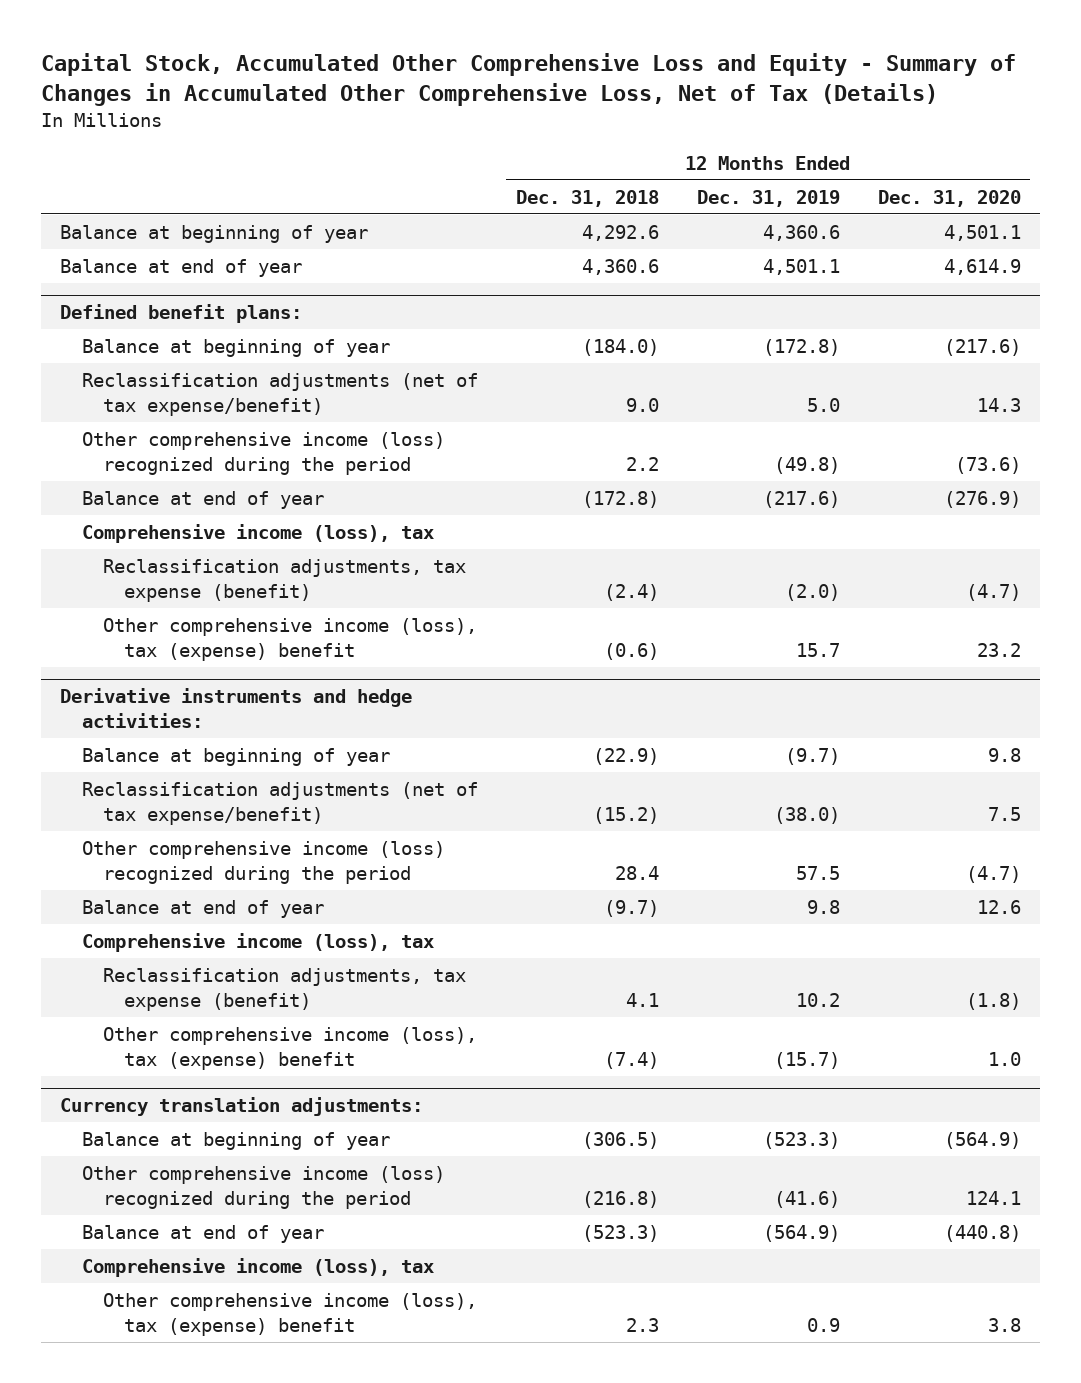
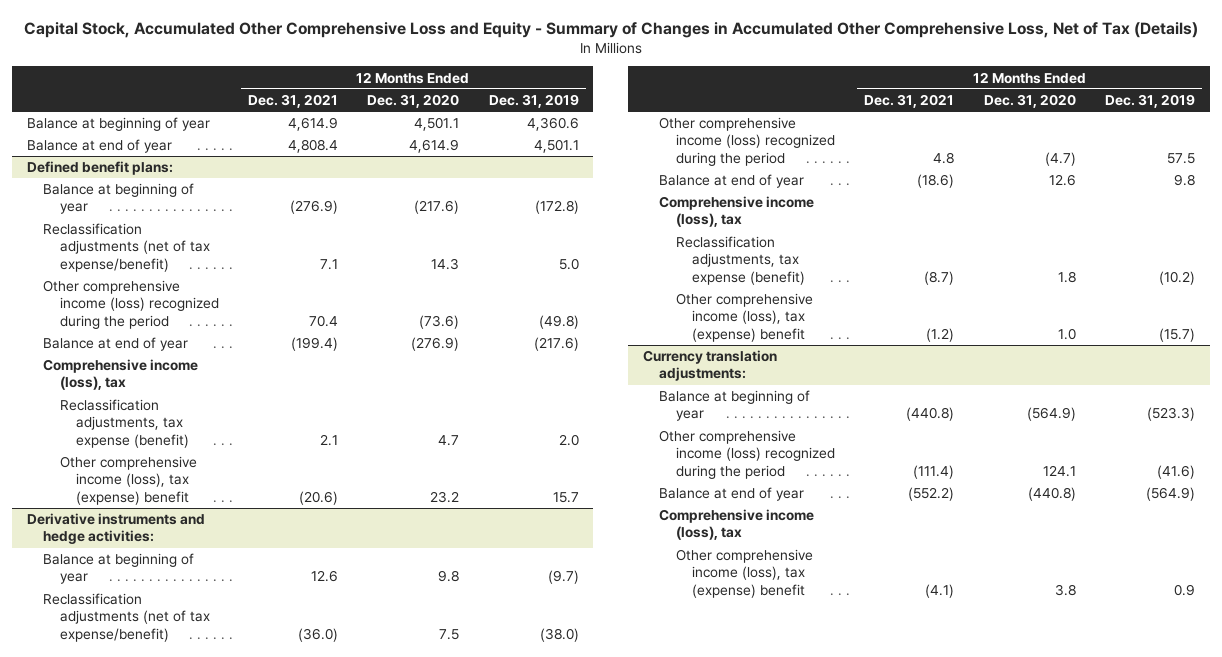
[515,189,659,207] Dec. 31, 2018 -> none
none -> [247,94,338,109] Dec. 31, 2021
[784,583,840,601] (2.0) -> [558,433,579,446] 2.0
[965,583,1021,601] (4.7) -> [438,434,460,446] 4.7
[795,992,840,1007] 10.2 -> [1159,270,1196,285] (10.2)
[965,992,1021,1010] (1.8) -> [1057,270,1076,283] 1.8

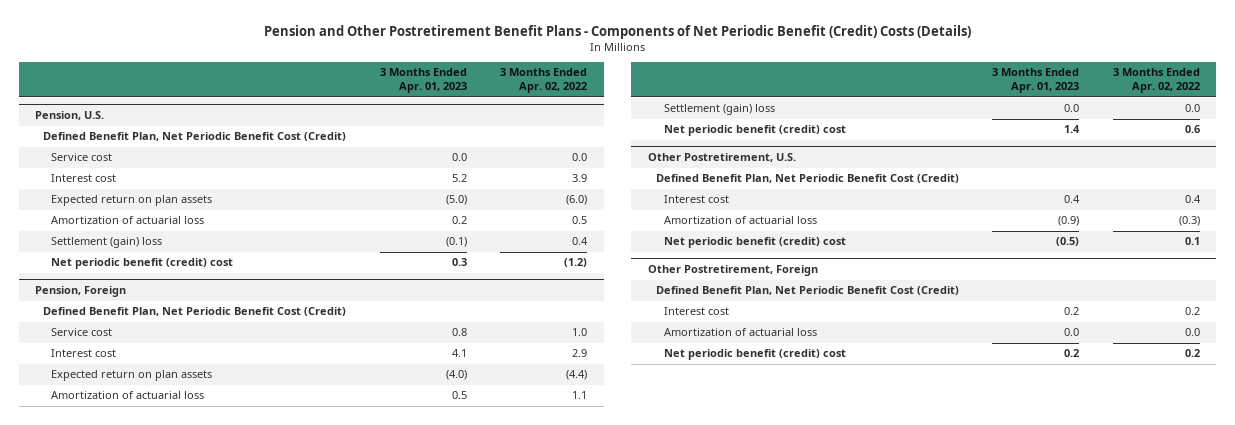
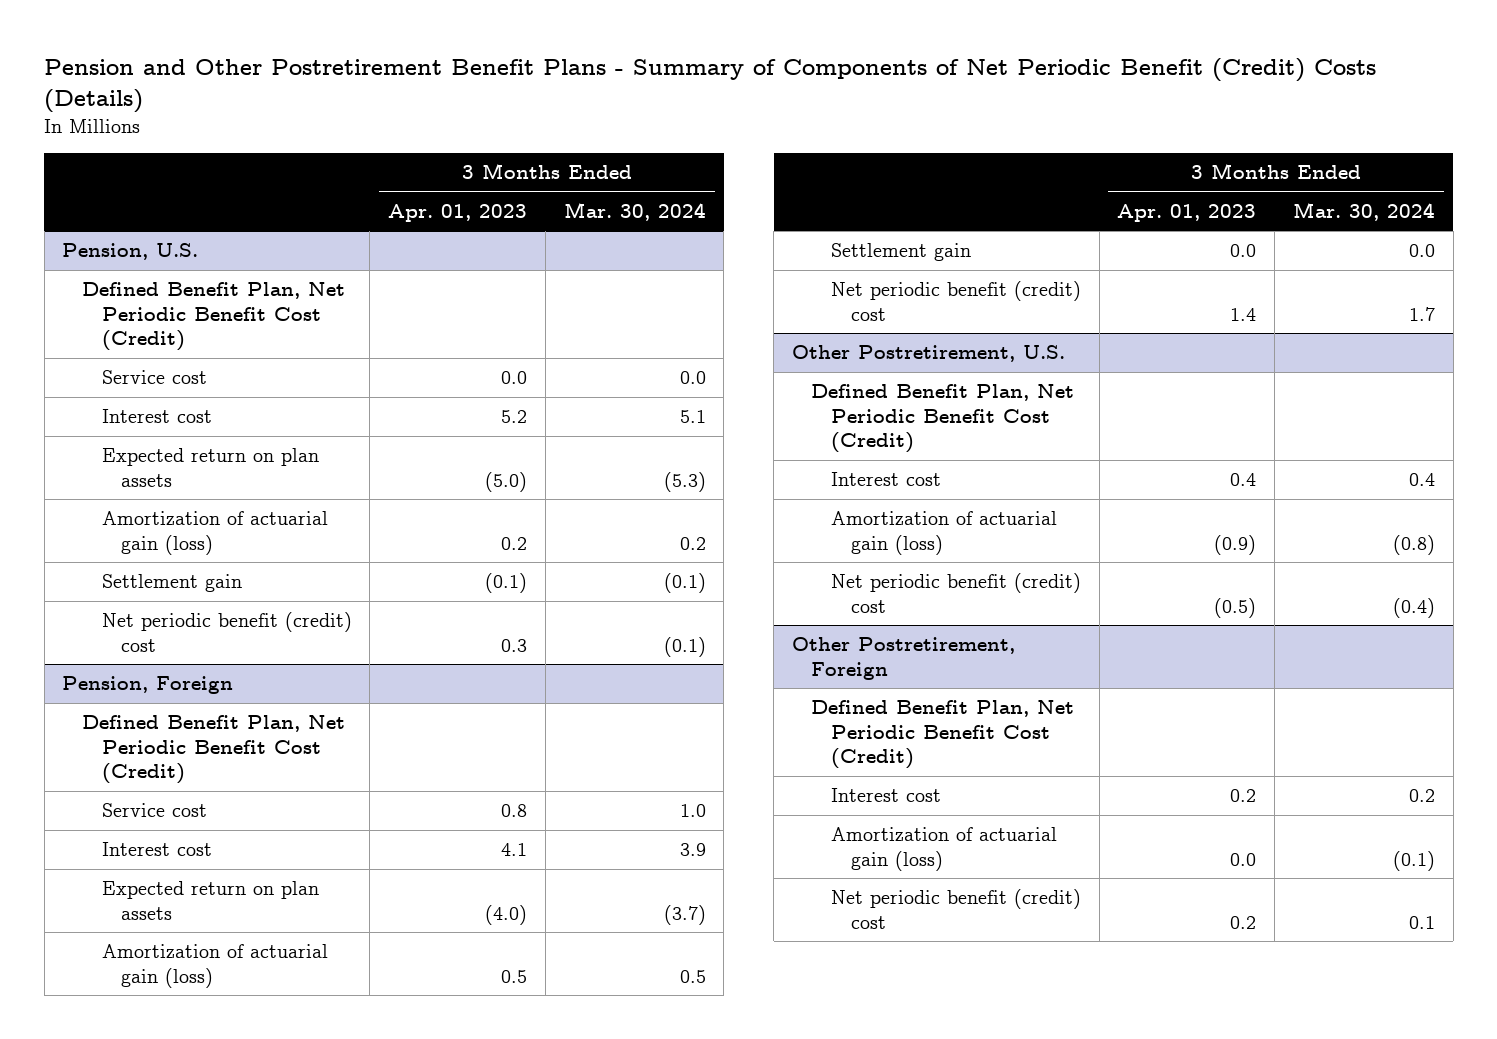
[263,24,971,39] Pension and Other Postretirement Benefit Plans - Components of Net Periodic Benefit (Credit) Costs (Details) -> [44,58,1377,114] Pension and Other Postretirement Benefit Plans - Summary of Components of Net Periodic Benefit (Credit) Costs (Details)
[499,68,587,94] 3 Months Ended Apr. 02, 2022 -> none
none -> [563,201,706,221] Mar. 30, 2024
[51,216,205,225] Amortization of actuarial loss -> [101,511,328,555] Amortization of actuarial gain (loss)
[51,237,163,249] Settlement (gain) loss -> [101,574,242,593] Settlement gain
[51,391,205,400] Amortization of actuarial loss -> [101,944,328,988] Amortization of actuarial gain (loss)
[664,104,776,116] Settlement (gain) loss -> [831,243,972,262] Settlement gain
[664,216,818,225] Amortization of actuarial loss -> [831,511,1058,555] Amortization of actuarial gain (loss)
[664,328,818,337] Amortization of actuarial loss -> [831,827,1058,871] Amortization of actuarial gain (loss)

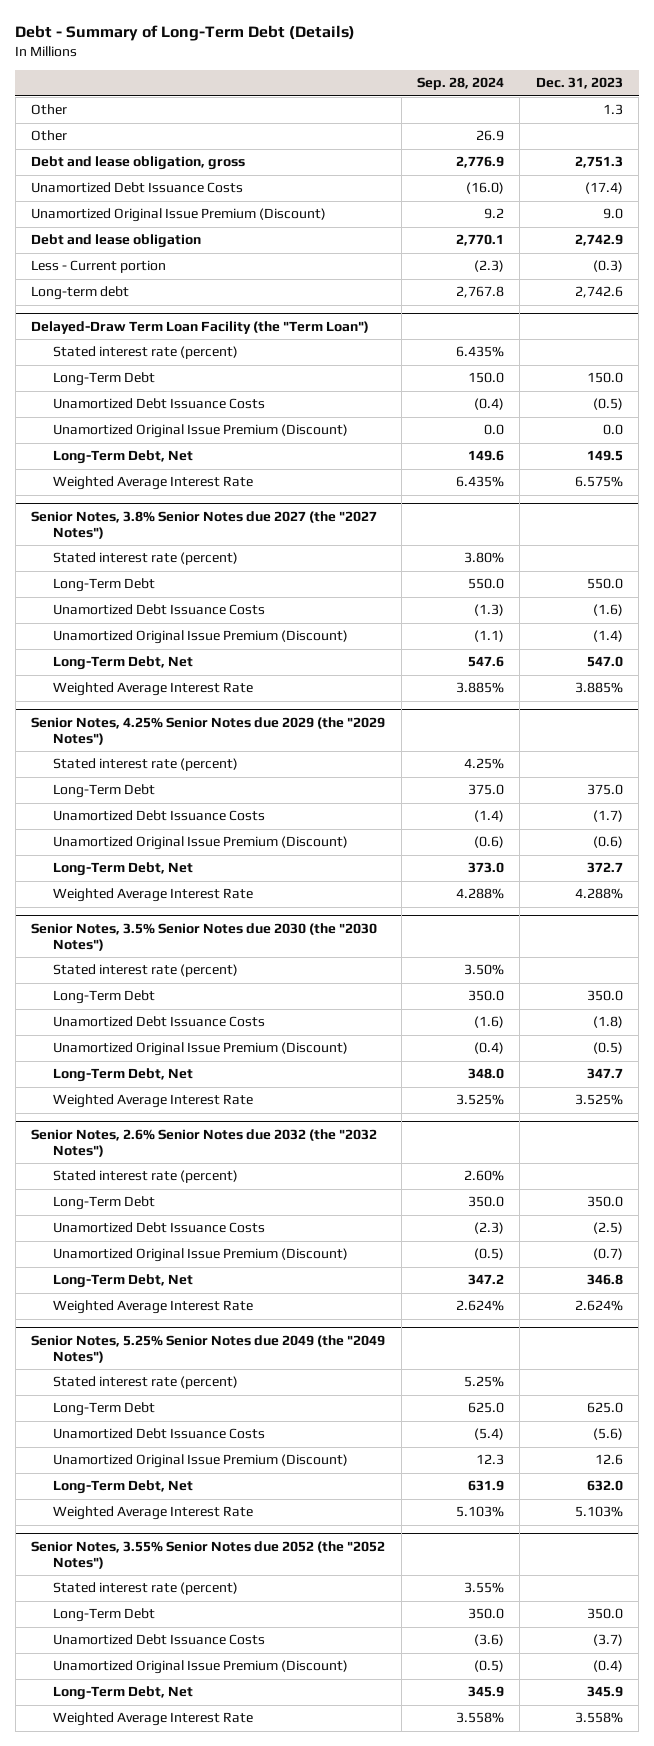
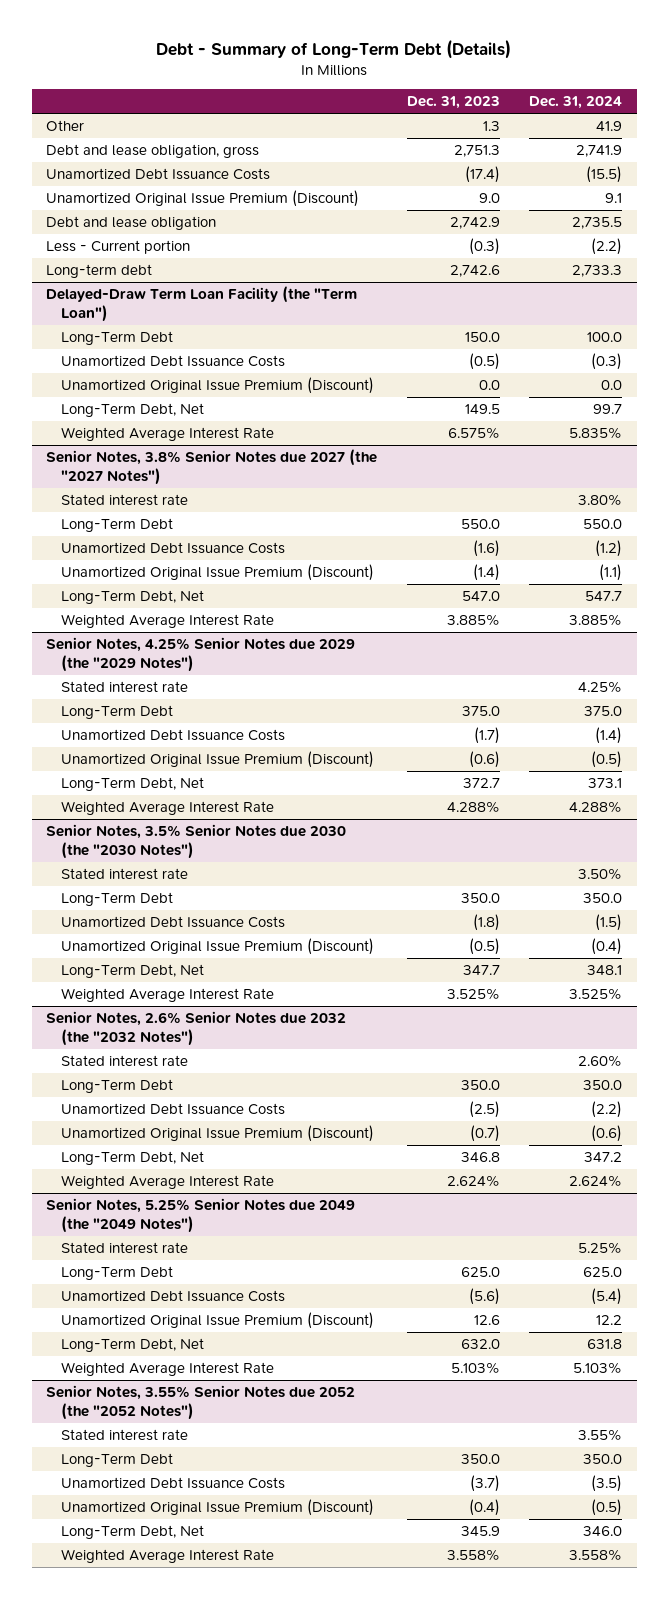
[416,77,504,91] Sep. 28, 2024 -> none
none -> [529,96,623,110] Dec. 31, 2024
[31,130,68,142] Other -> none
[52,346,238,360] Stated interest rate (percent) -> none
[52,552,238,566] Stated interest rate (percent) -> [60,494,188,507] Stated interest rate
[52,758,238,772] Stated interest rate (percent) -> [60,681,188,694] Stated interest rate
[52,964,238,978] Stated interest rate (percent) -> [60,868,188,881] Stated interest rate
[52,1170,238,1184] Stated interest rate (percent) -> [60,1055,188,1068] Stated interest rate
[52,1376,238,1390] Stated interest rate (percent) -> [60,1242,188,1255] Stated interest rate
[52,1582,238,1596] Stated interest rate (percent) -> [60,1429,188,1442] Stated interest rate

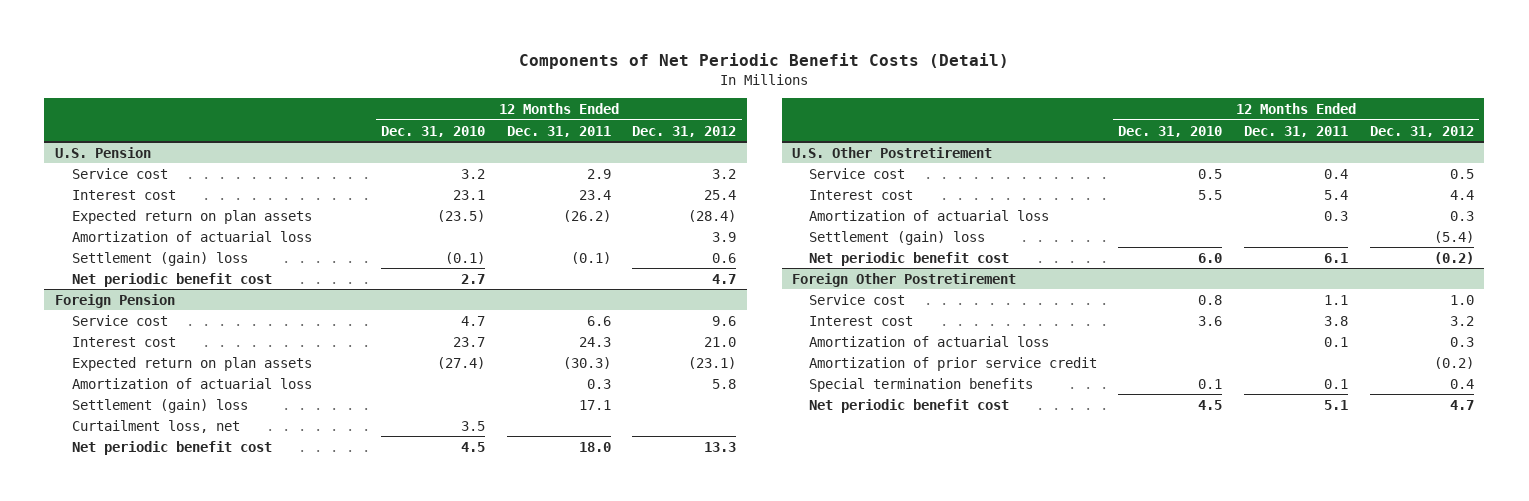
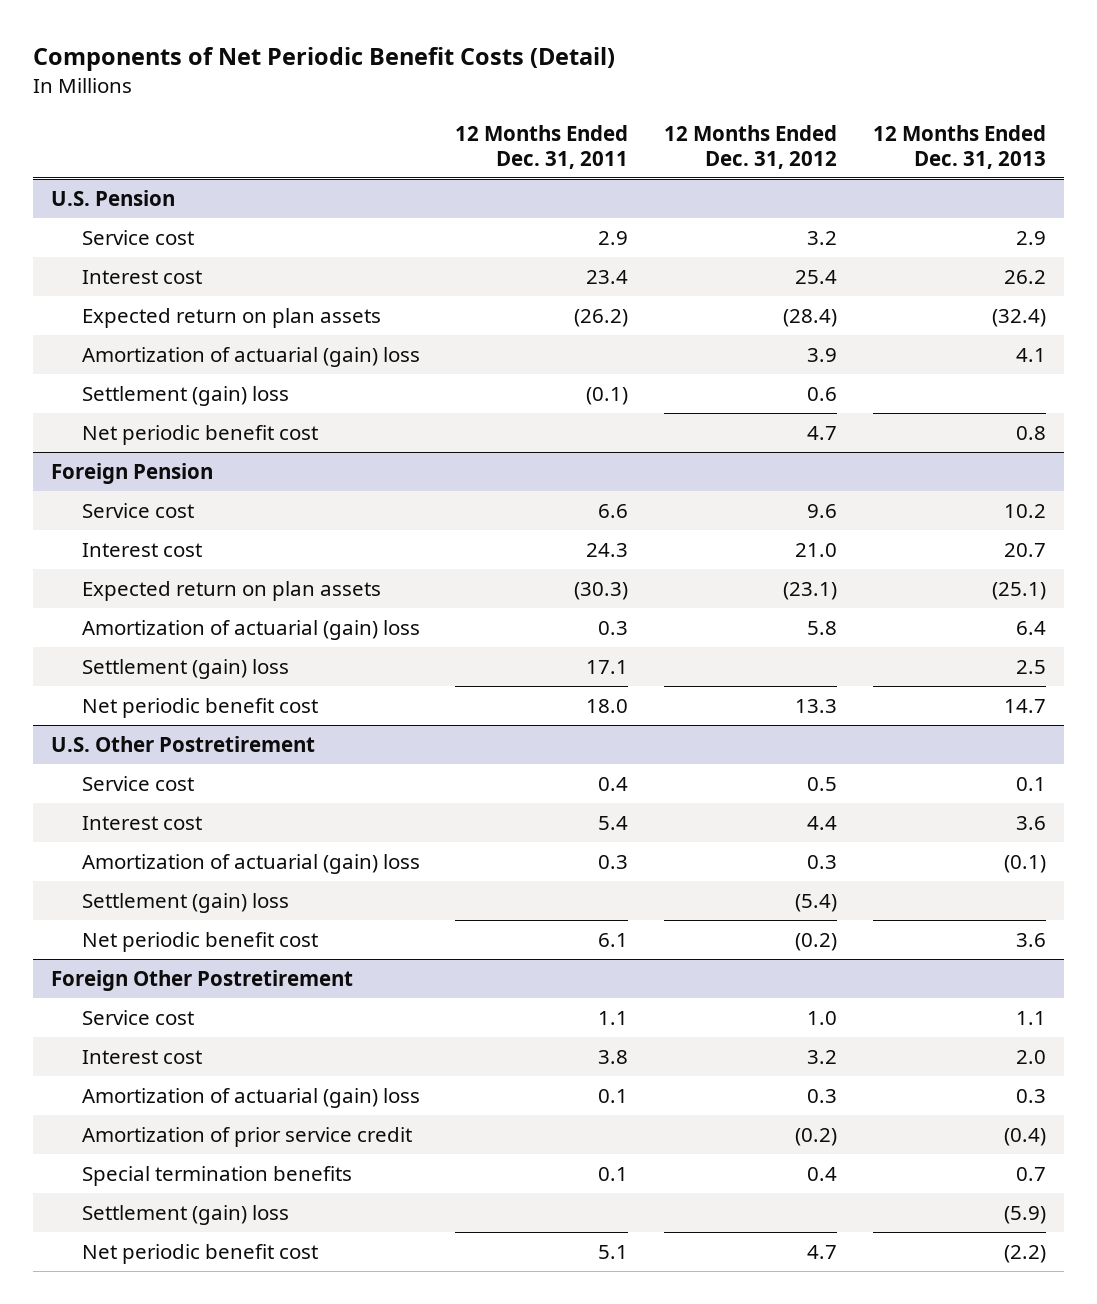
[381,125,486,137] Dec. 31, 2010 -> none
none -> [872,124,1046,169] 12 Months Ended Dec. 31, 2013
[71,230,312,242] Amortization of actuarial loss -> [81,346,420,367] Amortization of actuarial (gain) loss
[71,377,312,389] Amortization of actuarial loss -> [81,619,420,640] Amortization of actuarial (gain) loss
[71,419,240,433] Curtailment loss, net -> none
[808,209,1049,221] Amortization of actuarial loss -> [81,853,420,874] Amortization of actuarial (gain) loss
[808,335,1049,347] Amortization of actuarial loss -> [81,1087,420,1108] Amortization of actuarial (gain) loss
none -> [81,1204,289,1225] Settlement (gain) loss

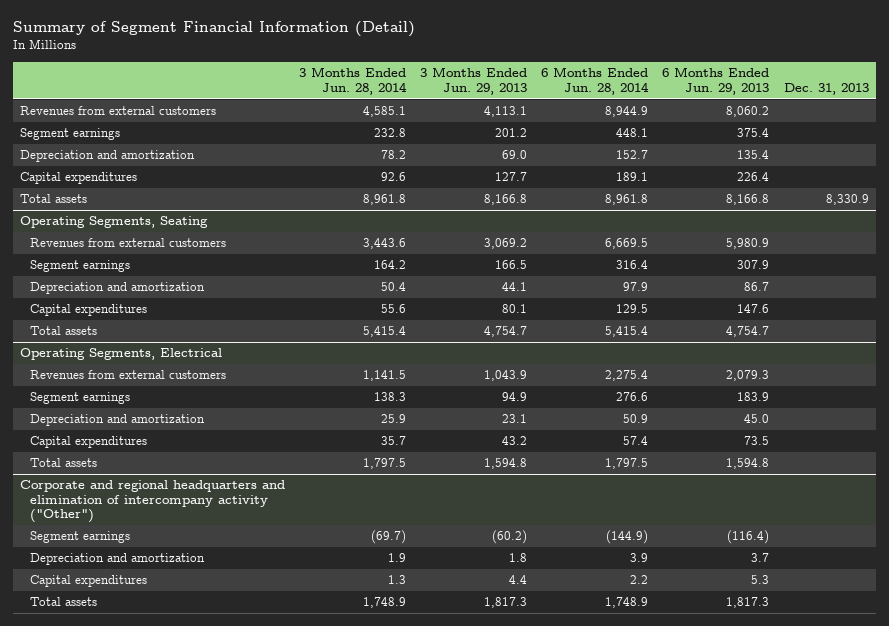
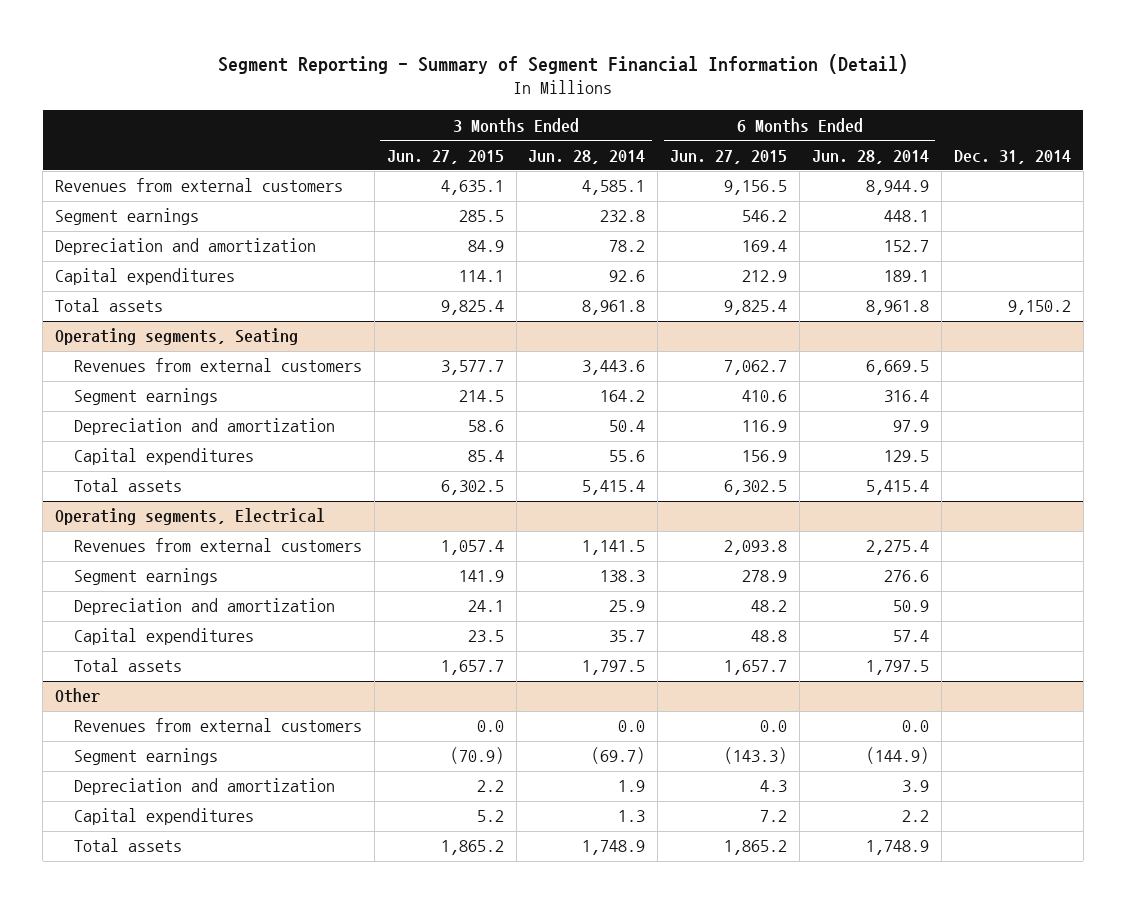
[12,21,415,38] Summary of Segment Financial Information (Detail) -> [218,53,909,74] Segment Reporting - Summary of Segment Financial Information (Detail)
[420,67,528,95] 3 Months Ended Jun. 29, 2013 -> none
[662,67,770,95] 6 Months Ended Jun. 29, 2013 -> none
[783,82,869,95] Dec. 31, 2013 -> none
none -> [386,149,504,164] Jun. 27, 2015
none -> [670,149,788,164] Jun. 27, 2015
none -> [953,149,1071,164] Dec. 31, 2014
[20,216,209,229] Operating Segments, Seating -> [55,328,299,346] Operating segments, Seating
[20,348,223,361] Operating Segments, Electrical -> [55,508,326,526] Operating segments, Electrical
[20,480,286,524] Corporate and regional headquarters and elimination of intercompany activity ("Other") -> none
none -> [55,688,101,704] Other
none -> [73,718,362,733] Revenues from external customers

